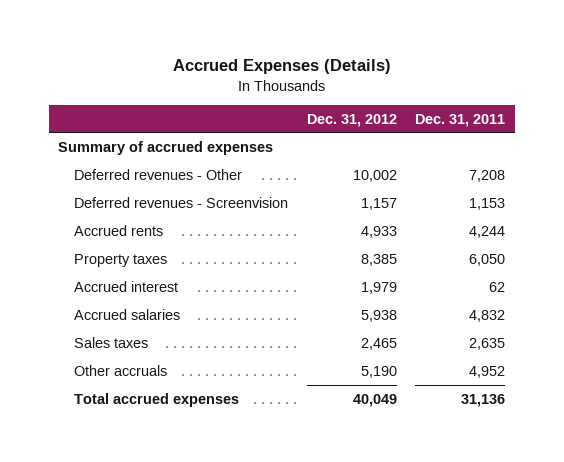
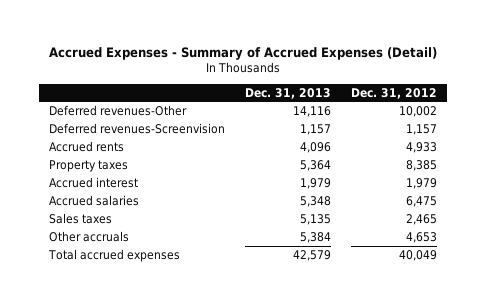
[172,59,391,75] Accrued Expenses (Details) -> [49,47,438,61] Accrued Expenses - Summary of Accrued Expenses (Detail)
[415,113,506,127] Dec. 31, 2011 -> none
none -> [245,87,332,99] Dec. 31, 2013
[58,140,274,155] Summary of accrued expenses -> none
[74,168,243,180] Deferred revenues - Other -> [49,104,188,116] Deferred revenues-Other
[74,196,289,208] Deferred revenues - Screenvision -> [49,122,226,134] Deferred revenues-Screenvision
[360,309,397,322] 5,938 -> [405,195,437,207] 6,475
[360,365,397,378] 5,190 -> [405,231,437,243] 4,653

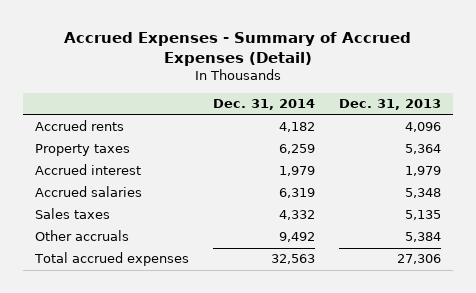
[350,87,437,99] Dec. 31, 2012 -> none
none -> [212,99,315,111] Dec. 31, 2014
[49,104,188,116] Deferred revenues-Other -> none
[49,122,226,134] Deferred revenues-Screenvision -> none
[293,249,332,261] 42,579 -> [396,254,441,265] 27,306

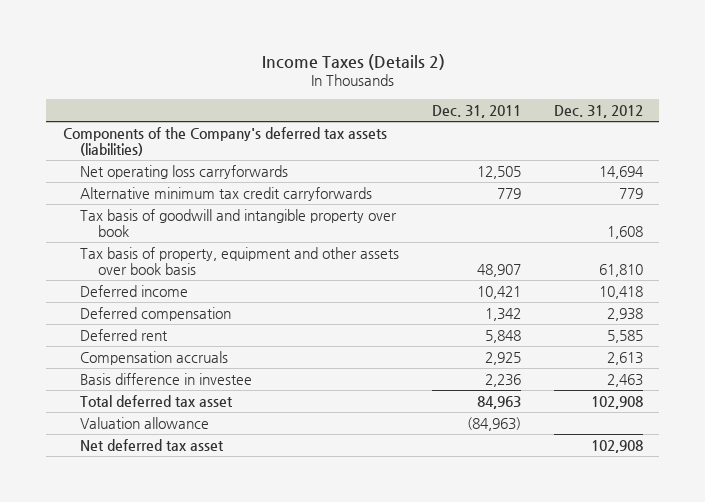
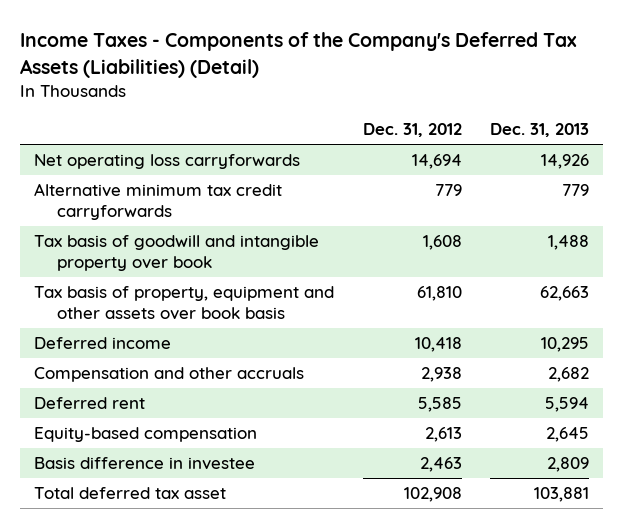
[261,54,445,71] Income Taxes (Details 2) -> [20,32,578,78] Income Taxes - Components of the Company's Deferred Tax Assets (Liabilities) (Detail)
[431,104,521,118] Dec. 31, 2011 -> none
none -> [489,123,589,138] Dec. 31, 2013
[62,126,387,156] Components of the Company's deferred tax assets (liabilities) -> none
[80,306,232,321] Deferred compensation -> [34,367,305,383] Compensation and other accruals
[80,350,229,365] Compensation accruals -> [34,427,258,443] Equity-based compensation
[80,416,210,429] Valuation allowance -> none
[80,438,225,451] Net deferred tax asset -> none

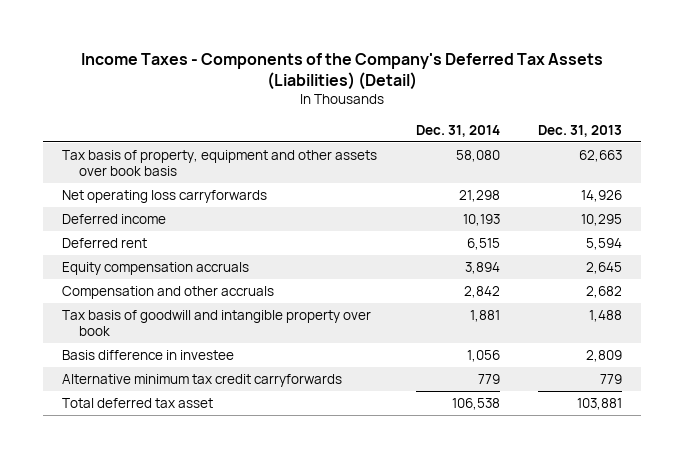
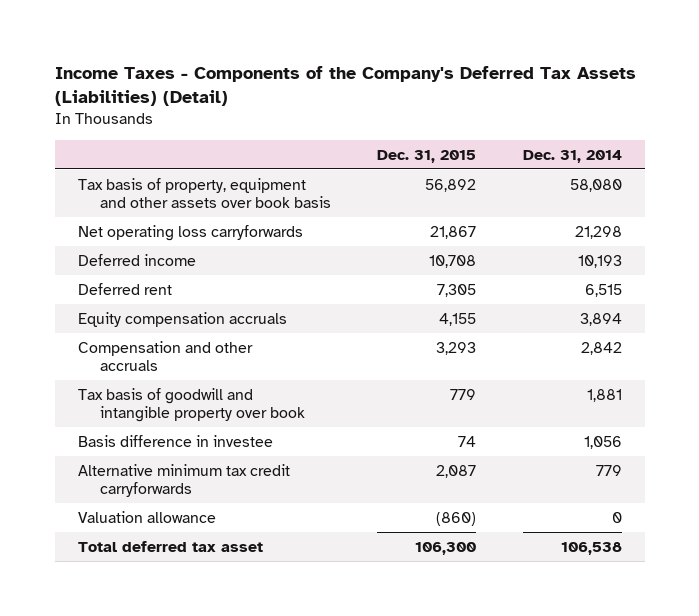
[538,124,623,137] Dec. 31, 2013 -> none
none -> [377,149,477,163] Dec. 31, 2015
none -> [77,510,216,523] Valuation allowance

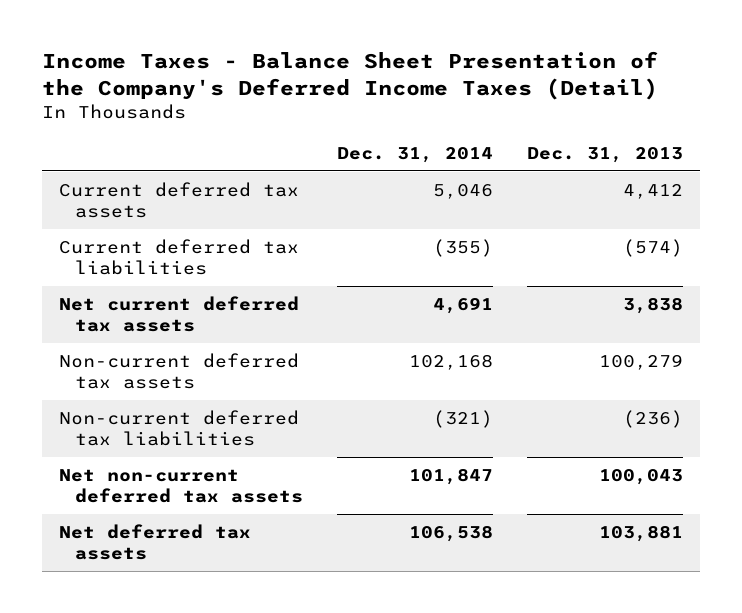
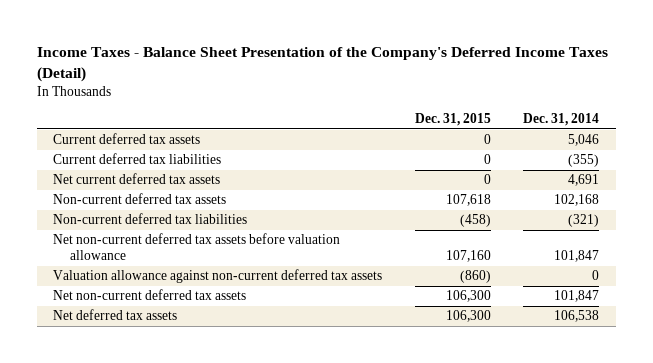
[527,146,684,163] Dec. 31, 2013 -> none
none -> [414,113,491,127] Dec. 31, 2015
none -> [53,233,341,261] Net non-current deferred tax assets before valuation allowance
none -> [53,269,383,284] Valuation allowance against non-current deferred tax assets

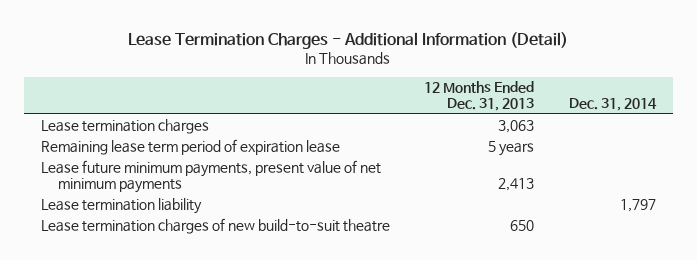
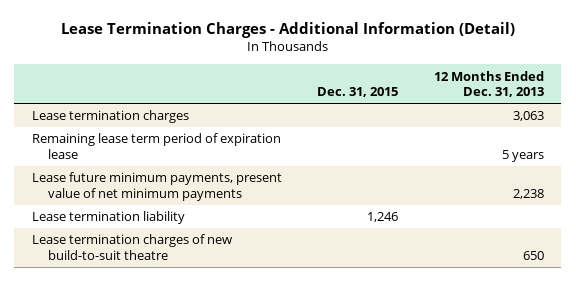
[568,98,657,112] Dec. 31, 2014 -> none
none -> [317,86,399,97] Dec. 31, 2015
[498,178,535,192] 2,413 -> [512,188,544,199] 2,238

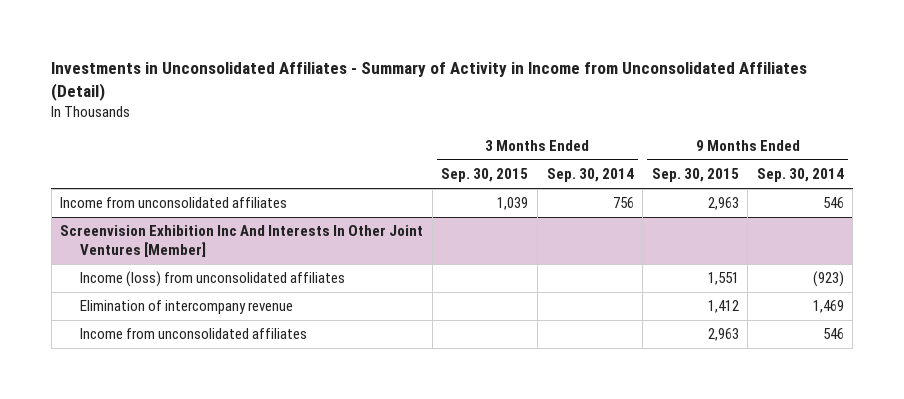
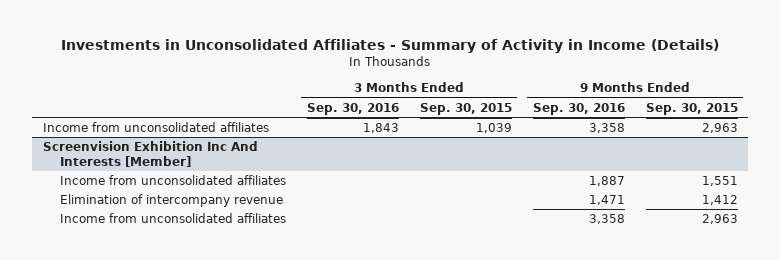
[51,62,808,102] Investments in Unconsolidated Affiliates - Summary of Activity in Income from Unconsolidated Affiliates (Detail) -> [61,39,720,54] Investments in Unconsolidated Affiliates - Summary of Activity in Income (Details)
[546,168,634,183] Sep. 30, 2014 -> none
[756,168,844,183] Sep. 30, 2014 -> none
none -> [306,102,399,115] Sep. 30, 2016
none -> [532,102,625,115] Sep. 30, 2016
[60,225,424,257] Screenvision Exhibition Inc And Interests In Other Joint Ventures [Member] -> [42,141,258,168] Screenvision Exhibition Inc And Interests [Member]
[80,271,346,288] Income (loss) from unconsolidated affiliates -> [59,175,286,186] Income from unconsolidated affiliates

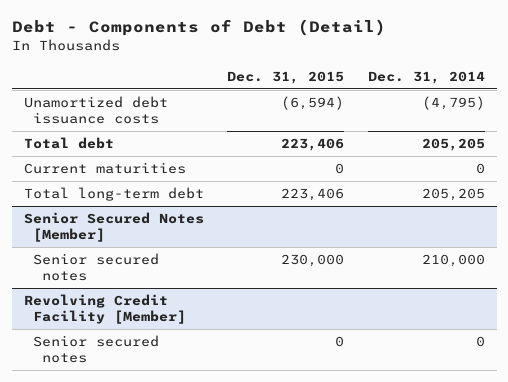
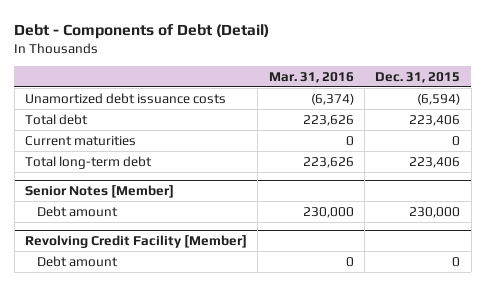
[367,70,485,84] Dec. 31, 2014 -> none
none -> [268,71,354,83] Mar. 31, 2016
[23,212,204,242] Senior Secured Notes [Member] -> [24,184,174,198] Senior Notes [Member]
[32,253,159,281] Senior secured notes -> [36,205,118,217] Debt amount
[32,335,159,363] Senior secured notes -> [36,255,118,267] Debt amount

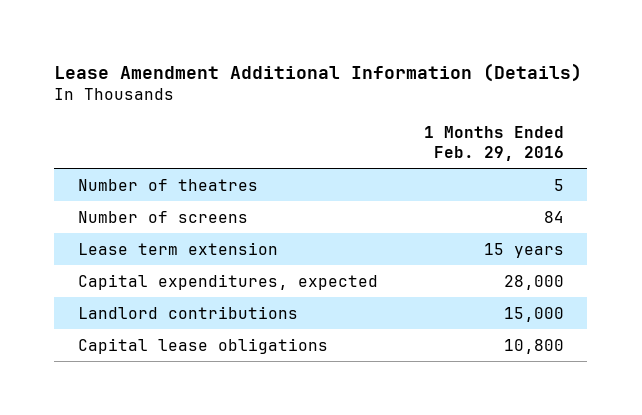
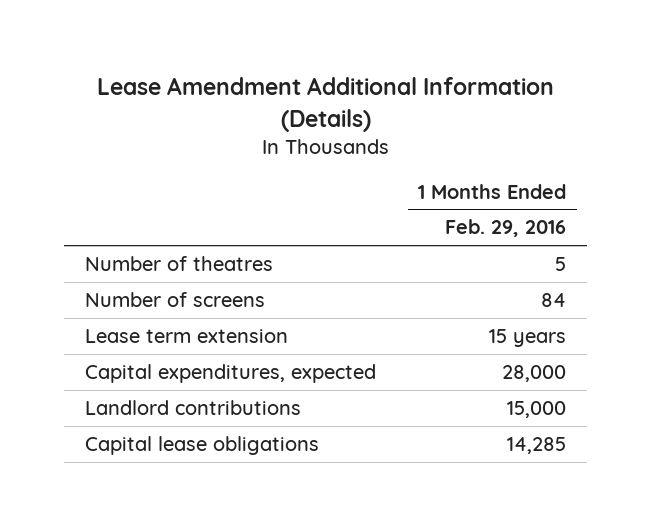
[504,338,565,354] 10,800 -> [507,437,567,455] 14,285

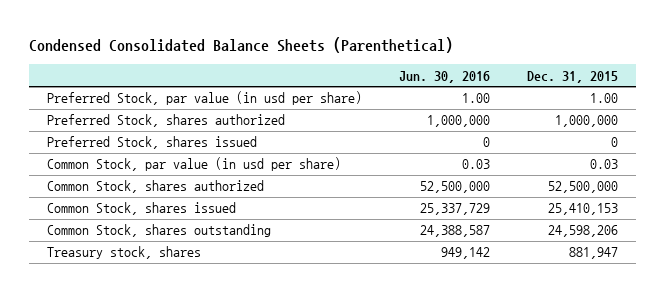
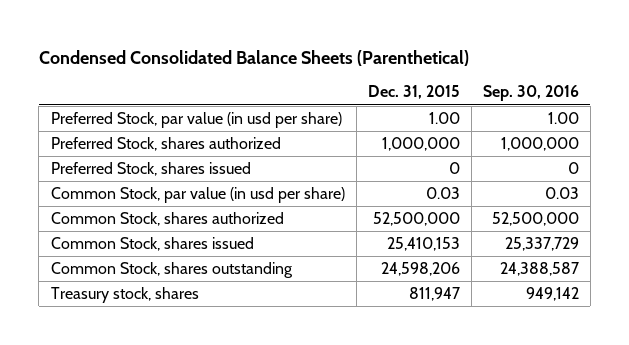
[399,70,491,83] Jun. 30, 2016 -> none
none -> [482,85,579,102] Sep. 30, 2016
[569,247,619,260] 881,947 -> [408,287,460,302] 811,947

